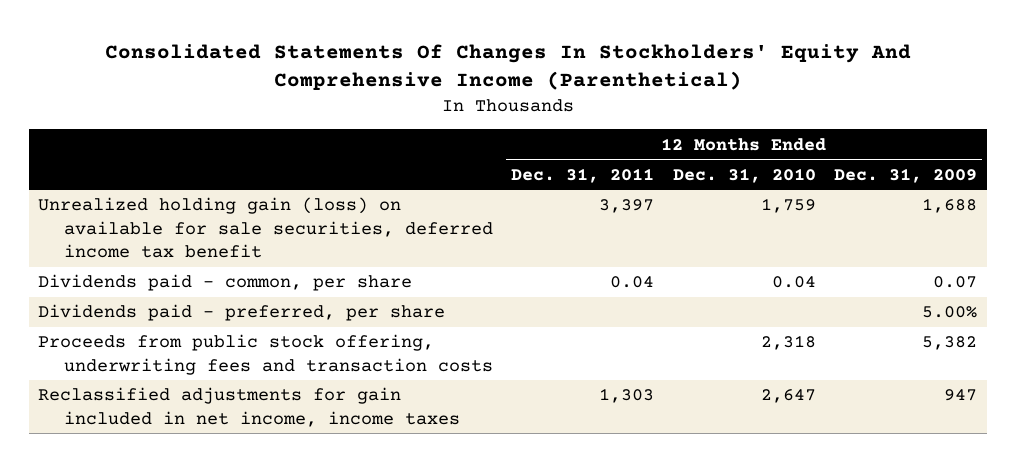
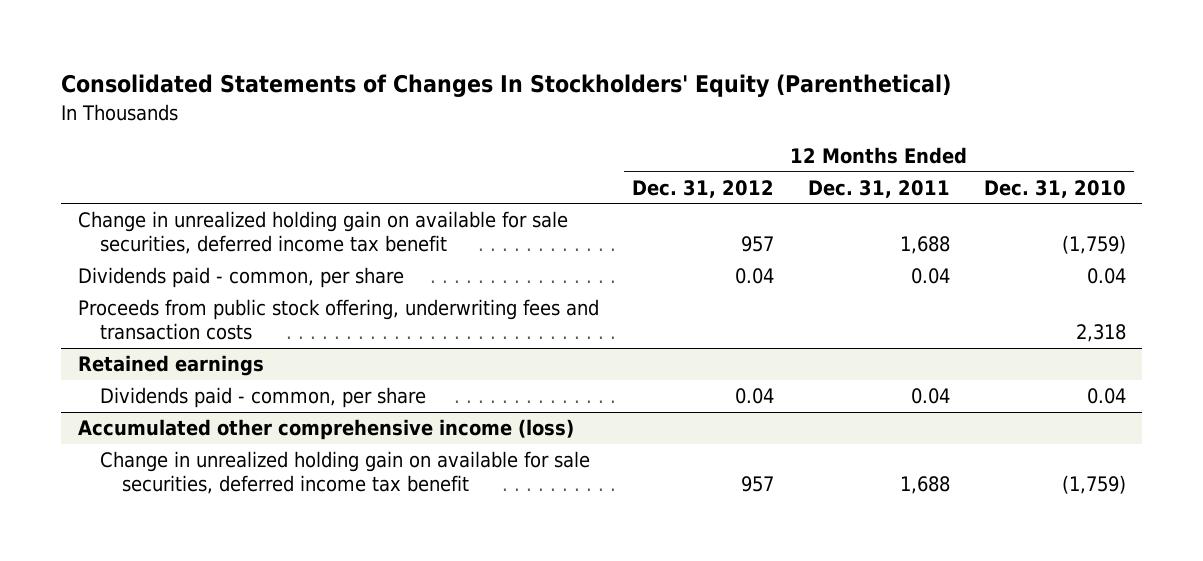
[104,43,911,91] Consolidated Statements Of Changes In Stockholders' Equity And Comprehensive Income (Parenthetical) -> [61,74,952,98] Consolidated Statements of Changes In Stockholders' Equity (Parenthetical)
[834,167,978,183] Dec. 31, 2009 -> none
none -> [632,179,775,198] Dec. 31, 2012
[38,197,493,258] Unrealized holding gain (loss) on available for sale securities, deferred income tax benefit -> [77,211,568,255] Change in unrealized holding gain on available for sale securities, deferred income tax benefit
[599,199,655,214] 3,397 -> [899,236,950,255] 1,688
[760,198,816,214] 1,759 -> [1061,235,1126,255] (1,759)
[38,304,446,322] Dividends paid - preferred, per share -> none
[38,387,460,427] Reclassified adjustments for gain included in net income, income taxes -> none
none -> [77,355,264,377] Retained earnings
none -> [100,387,427,409] Dividends paid - common, per share
none -> [77,419,574,441] Accumulated other comprehensive income (loss)
none -> [100,451,591,495] Change in unrealized holding gain on available for sale securities, deferred income tax benefit

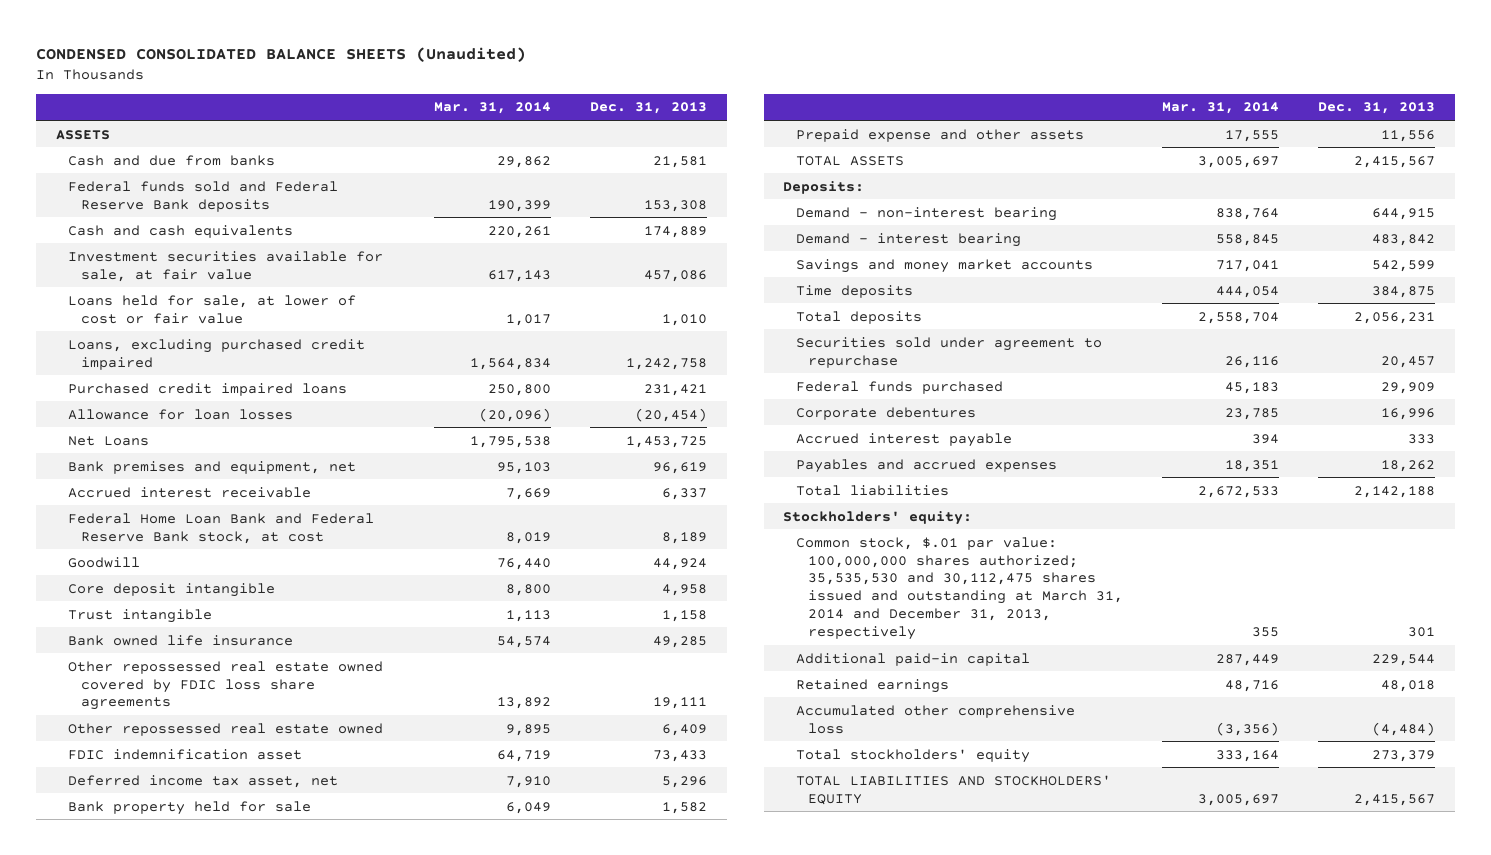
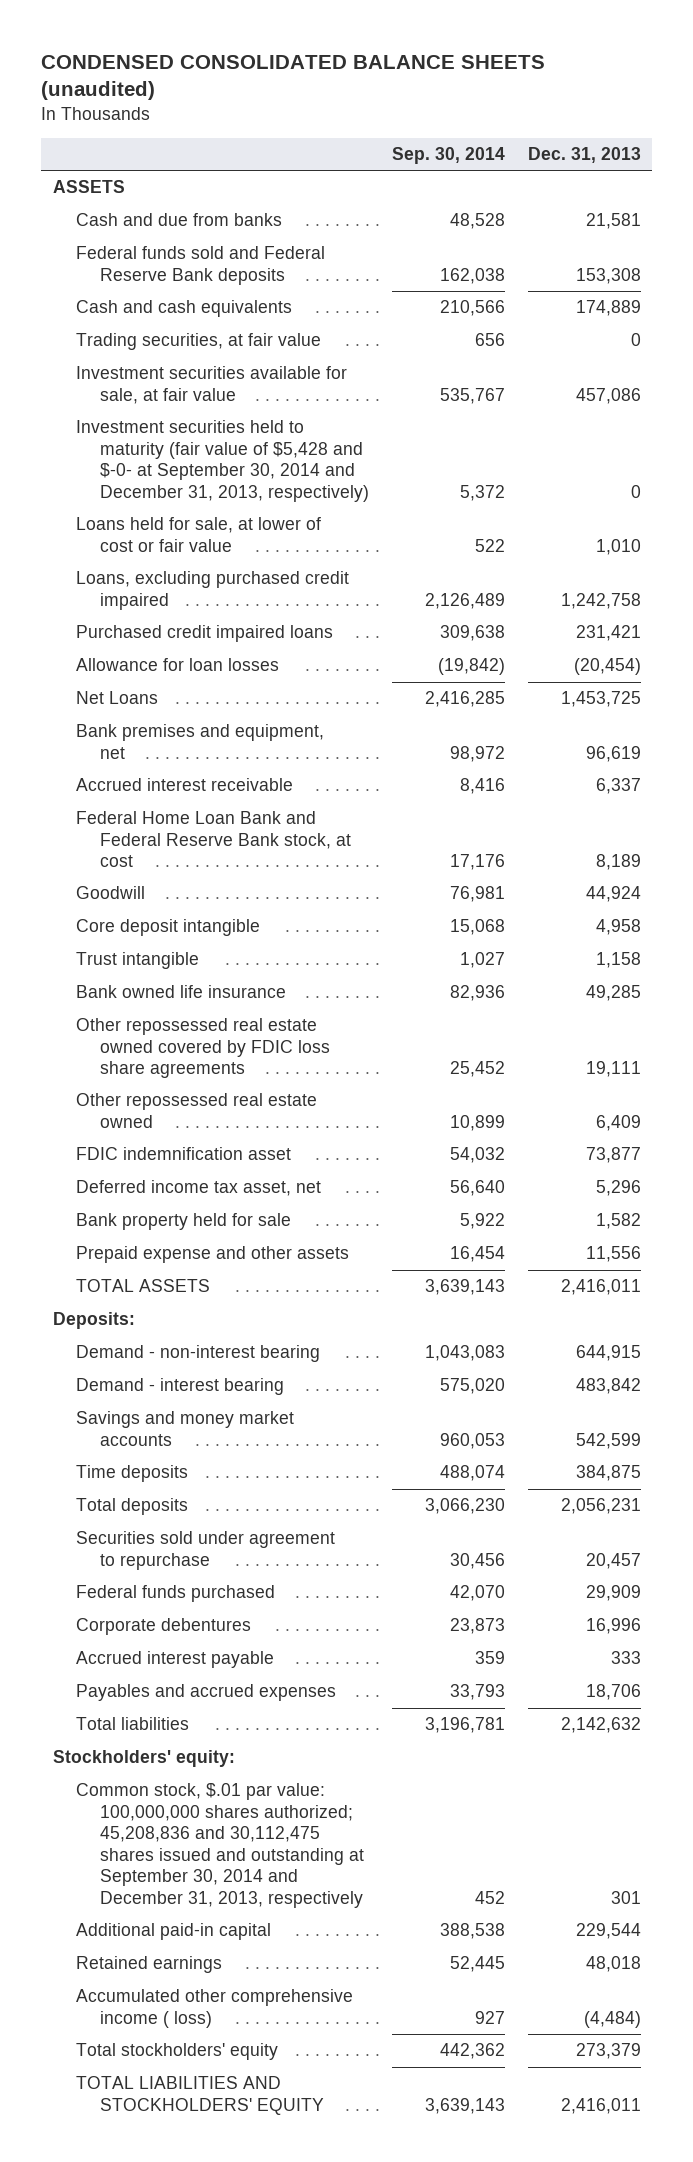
[36,47,527,63] CONDENSED CONSOLIDATED BALANCE SHEETS (Unaudited) -> [41,54,546,101] CONDENSED CONSOLIDATED BALANCE SHEETS (unaudited)
[434,102,552,115] Mar. 31, 2014 -> none
none -> [391,146,505,164] Sep. 30, 2014
none -> [76,333,322,351] Trading securities, at fair value
none -> [76,420,370,502] Investment securities held to maturity (fair value of $5,428 and $-0- at September 30, 2014 and December 31, 2013, respectively)
[653,749,708,762] 73,433 -> [585,1147,641,1164] 73,877
[1354,155,1436,168] 2,415,567 -> [560,1279,641,1296] 2,416,011
[1381,459,1436,472] 18,262 -> [585,1684,641,1701] 18,706
[1354,485,1436,498] 2,142,188 -> [560,1717,641,1734] 2,142,632
[795,536,1124,641] Common stock, $.01 par value: 100,000,000 shares authorized; 35,535,530 and 30,112,475 shares issued and outstanding at March 31, 2014 and December 31, 2013, respectively -> [76,1783,365,1908] Common stock, $.01 par value: 100,000,000 shares authorized; 45,208,836 and 30,112,475 shares issued and outstanding at September 30, 2014 and December 31, 2013, respectively
[795,704,1075,734] Accumulated other comprehensive loss -> [76,1989,354,2028] Accumulated other comprehensive income ( loss)
[1354,793,1436,806] 2,415,567 -> [560,2097,641,2114] 2,416,011

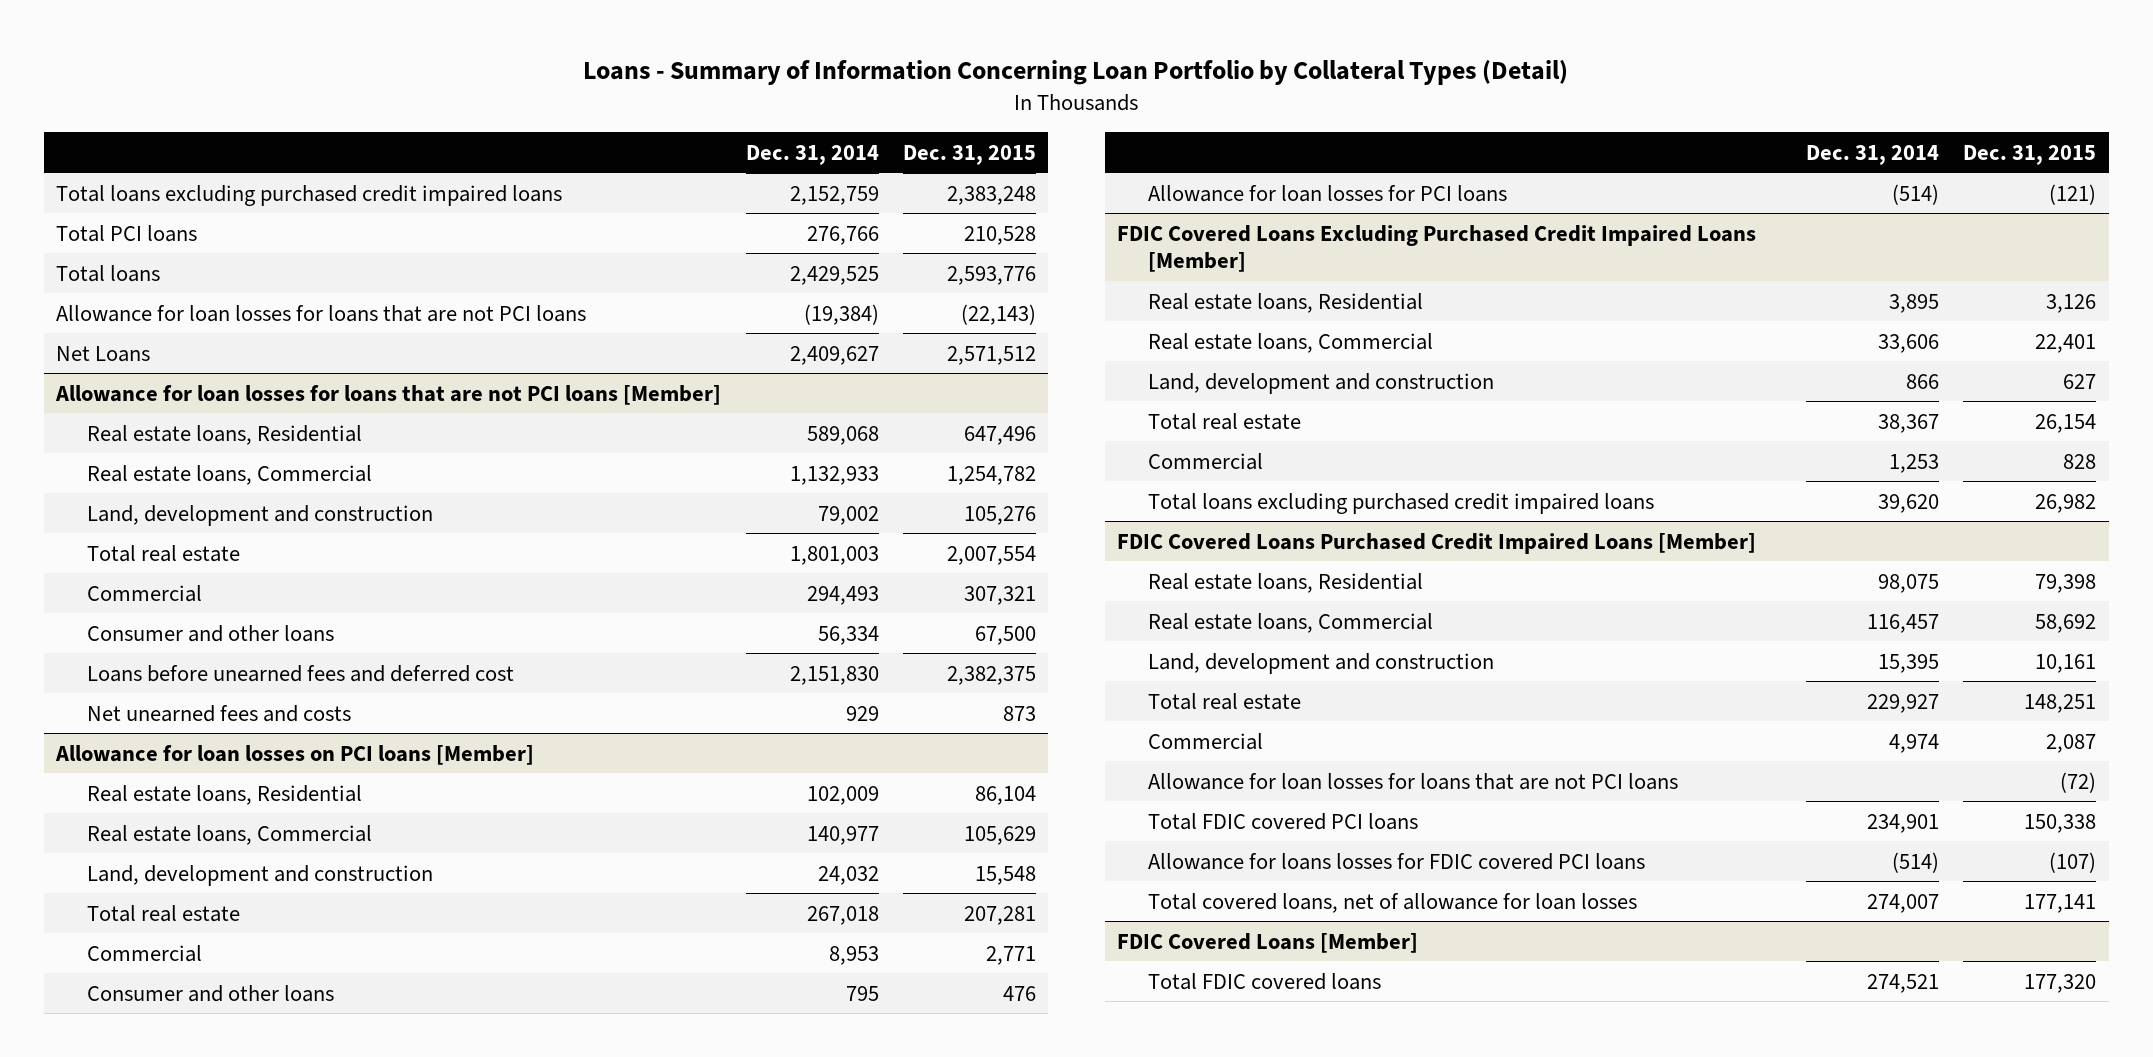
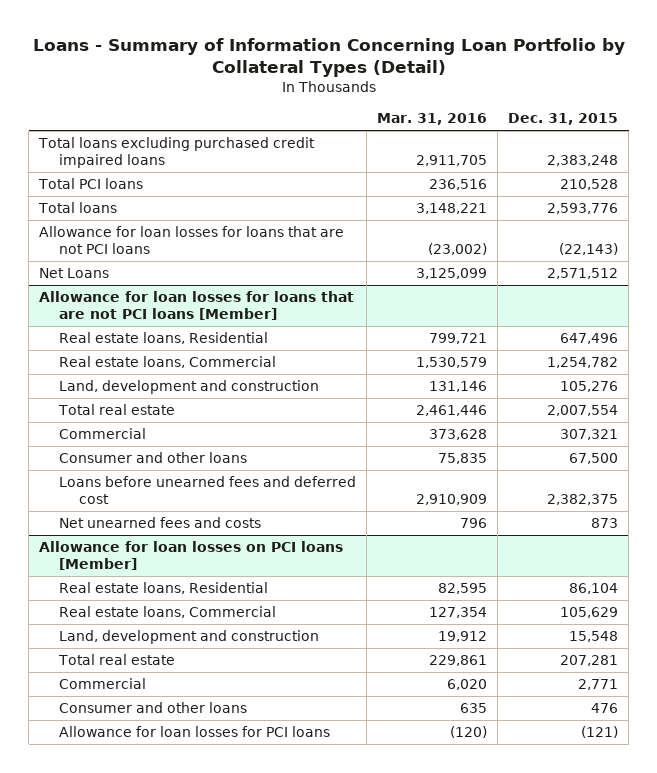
[745,144,879,165] Dec. 31, 2014 -> none
none -> [376,113,487,126] Mar. 31, 2016
[1116,224,1756,272] FDIC Covered Loans Excluding Purchased Credit Impaired Loans [Member] -> none
[1147,292,1423,313] Real estate loans, Residential -> none
[1147,332,1433,353] Real estate loans, Commercial -> none
[1147,372,1494,394] Land, development and construction -> none
[1147,412,1301,430] Total real estate -> none
[1147,452,1263,470] Commercial -> none
[1147,492,1654,514] Total loans excluding purchased credit impaired loans -> none
[1116,532,1756,554] FDIC Covered Loans Purchased Credit Impaired Loans [Member] -> none
[1147,572,1423,593] Real estate loans, Residential -> none
[1147,612,1433,633] Real estate loans, Commercial -> none
[1147,652,1494,674] Land, development and construction -> none
[1147,692,1301,710] Total real estate -> none
[1147,732,1263,750] Commercial -> none
[1147,772,1678,790] Allowance for loan losses for loans that are not PCI loans -> none
[1147,812,1418,830] Total FDIC covered PCI loans -> none
[1147,852,1645,870] Allowance for loans losses for FDIC covered PCI loans -> none
[1147,892,1637,913] Total covered loans, net of allowance for loan losses -> none
[1116,932,1418,953] FDIC Covered Loans [Member] -> none
[1147,972,1381,990] Total FDIC covered loans -> none

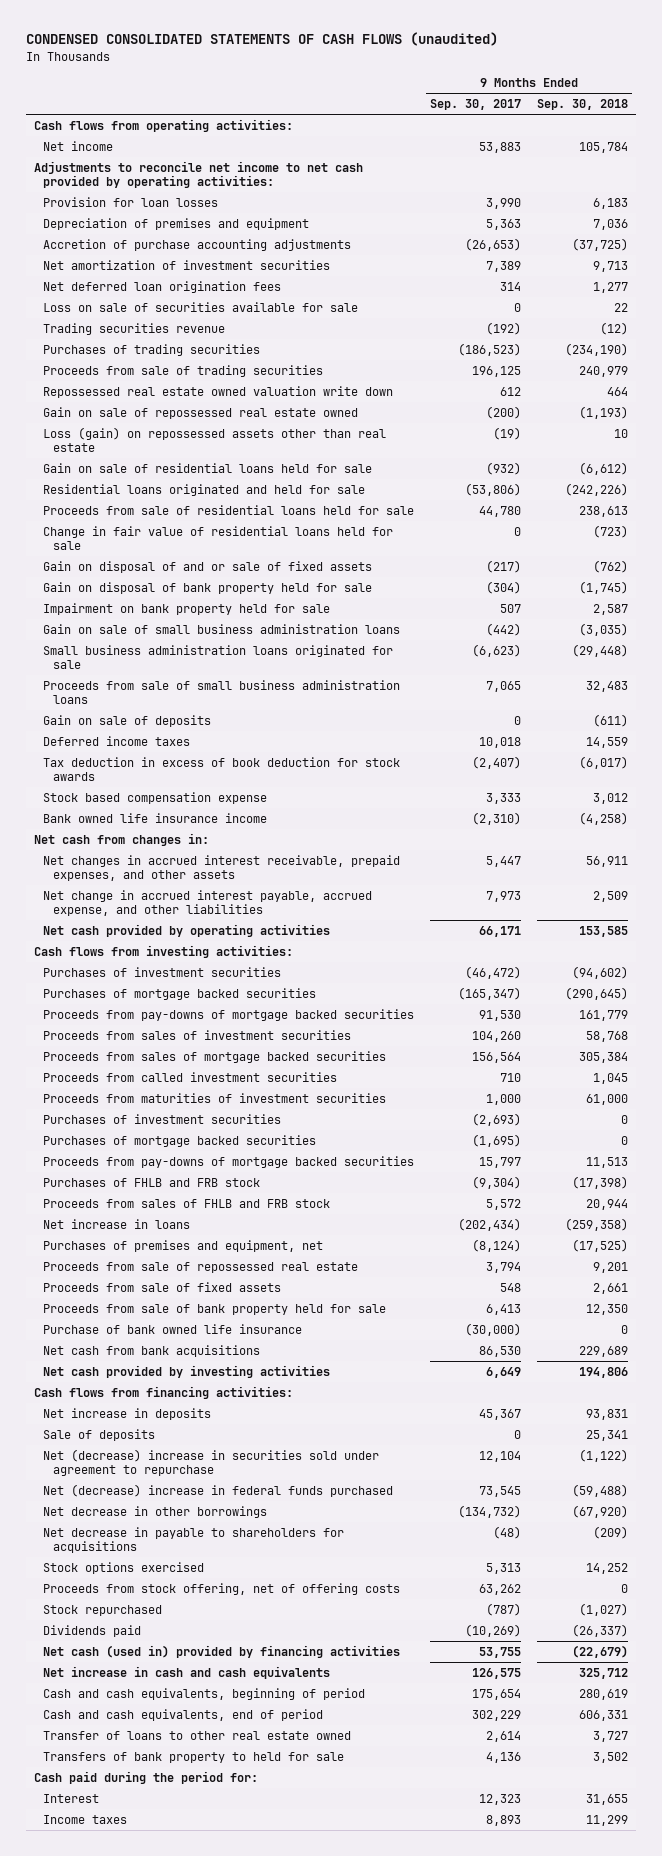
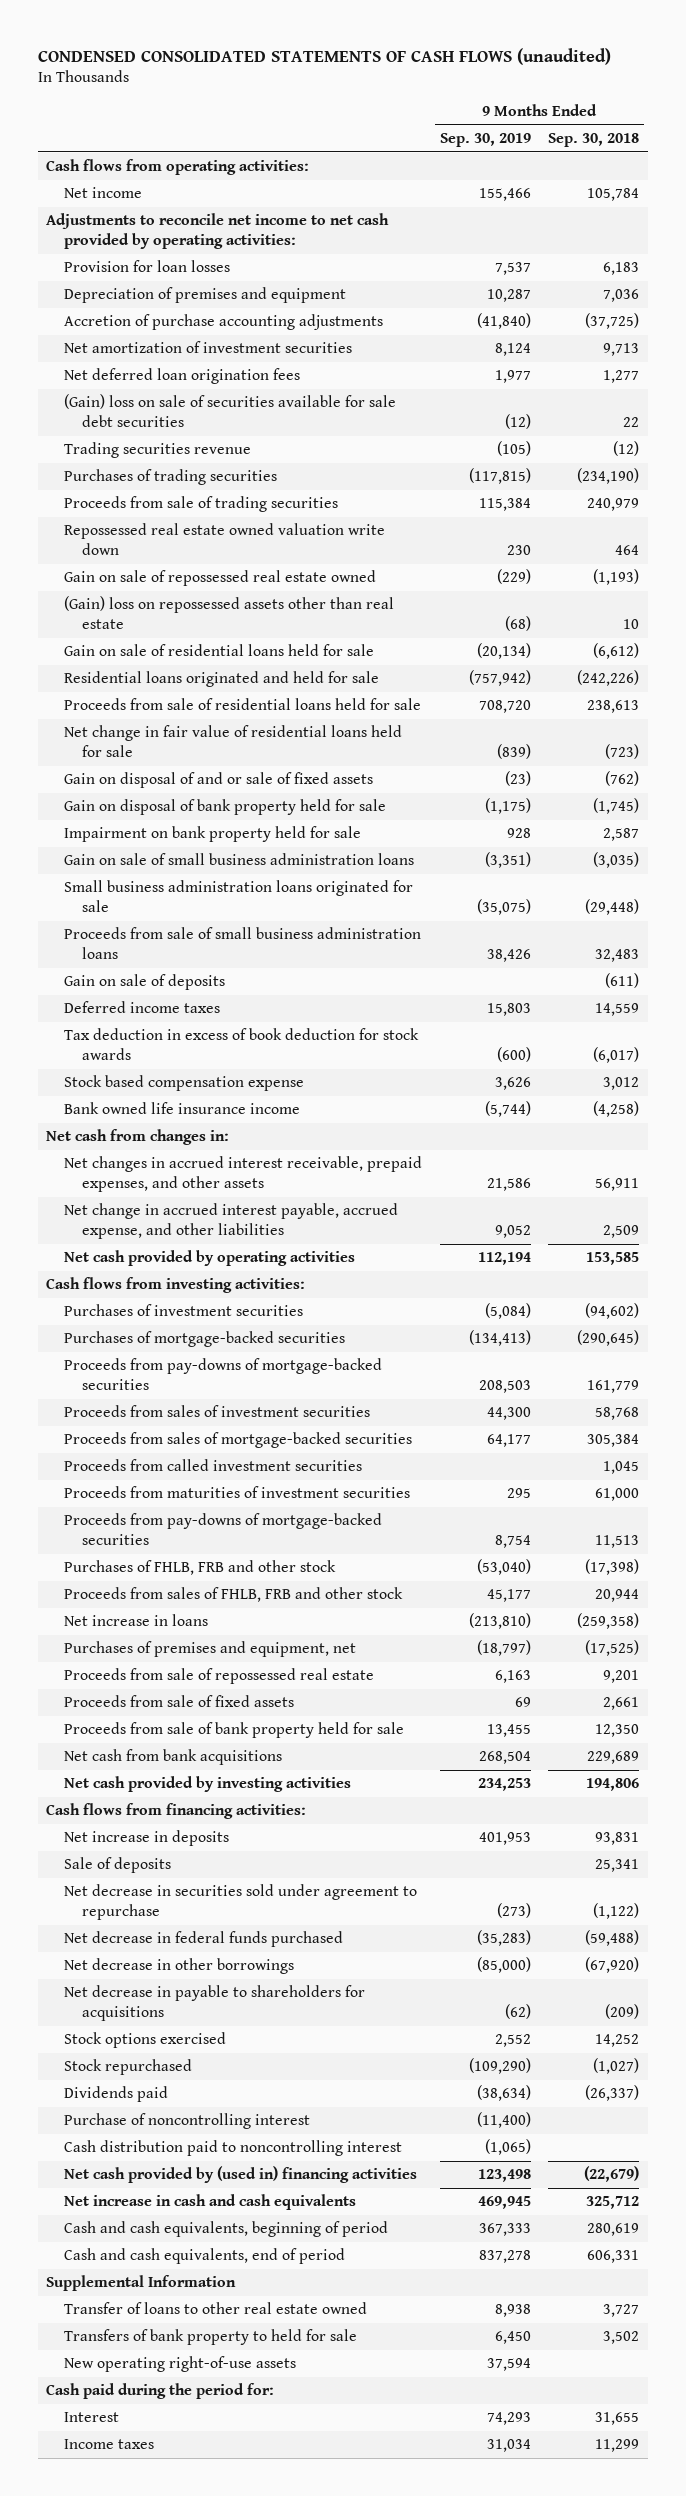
[430,99,522,111] Sep. 30, 2017 -> none
none -> [439,133,531,148] Sep. 30, 2019
[43,301,359,312] Loss on sale of securities available for sale -> [64,394,397,428] (Gain) loss on sale of securities available for sale debt securities
[43,426,387,452] Loss (gain) on repossessed assets other than real estate -> [64,596,395,630] (Gain) loss on repossessed assets other than real estate
[43,525,394,550] Change in fair value of residential loans held for sale -> [64,725,403,758] Net change in fair value of residential loans held for sale
[43,987,317,1000] Purchases of mortgage backed securities -> [64,1331,346,1348] Purchases of mortgage-backed securities
[43,1008,415,1021] Proceeds from pay-downs of mortgage backed securities -> [64,1358,383,1391] Proceeds from pay-downs of mortgage-backed securities
[43,1050,387,1063] Proceeds from sales of mortgage backed securities -> [64,1432,413,1449] Proceeds from sales of mortgage-backed securities
[43,1113,282,1124] Purchases of investment securities -> none
[43,1134,317,1147] Purchases of mortgage backed securities -> none
[43,1155,415,1168] Proceeds from pay-downs of mortgage backed securities -> [64,1513,383,1546] Proceeds from pay-downs of mortgage-backed securities
[43,1177,261,1187] Purchases of FHLB and FRB stock -> [64,1560,337,1576] Purchases of FHLB, FRB and other stock
[43,1198,331,1208] Proceeds from sales of FHLB and FRB stock -> [64,1587,404,1603] Proceeds from sales of FHLB, FRB and other stock
[43,1323,303,1334] Purchase of bank owned life insurance -> none
[43,1448,380,1476] Net (decrease) increase in securities sold under agreement to repurchase -> [64,1884,418,1921] Net decrease in securities sold under agreement to repurchase
[43,1483,394,1497] Net (decrease) increase in federal funds purchased -> [64,1931,344,1948] Net decrease in federal funds purchased
[43,1582,401,1595] Proceeds from stock offering, net of offering costs -> none
none -> [64,2113,311,2130] Purchase of noncontrolling interest
none -> [64,2140,403,2157] Cash distribution paid to noncontrolling interest
[43,1644,401,1658] Net cash (used in) provided by financing activities -> [64,2166,418,2184] Net cash provided by (used in) financing activities
none -> [46,2275,237,2292] Supplemental Information
none -> [64,2356,297,2373] New operating right-of-use assets

